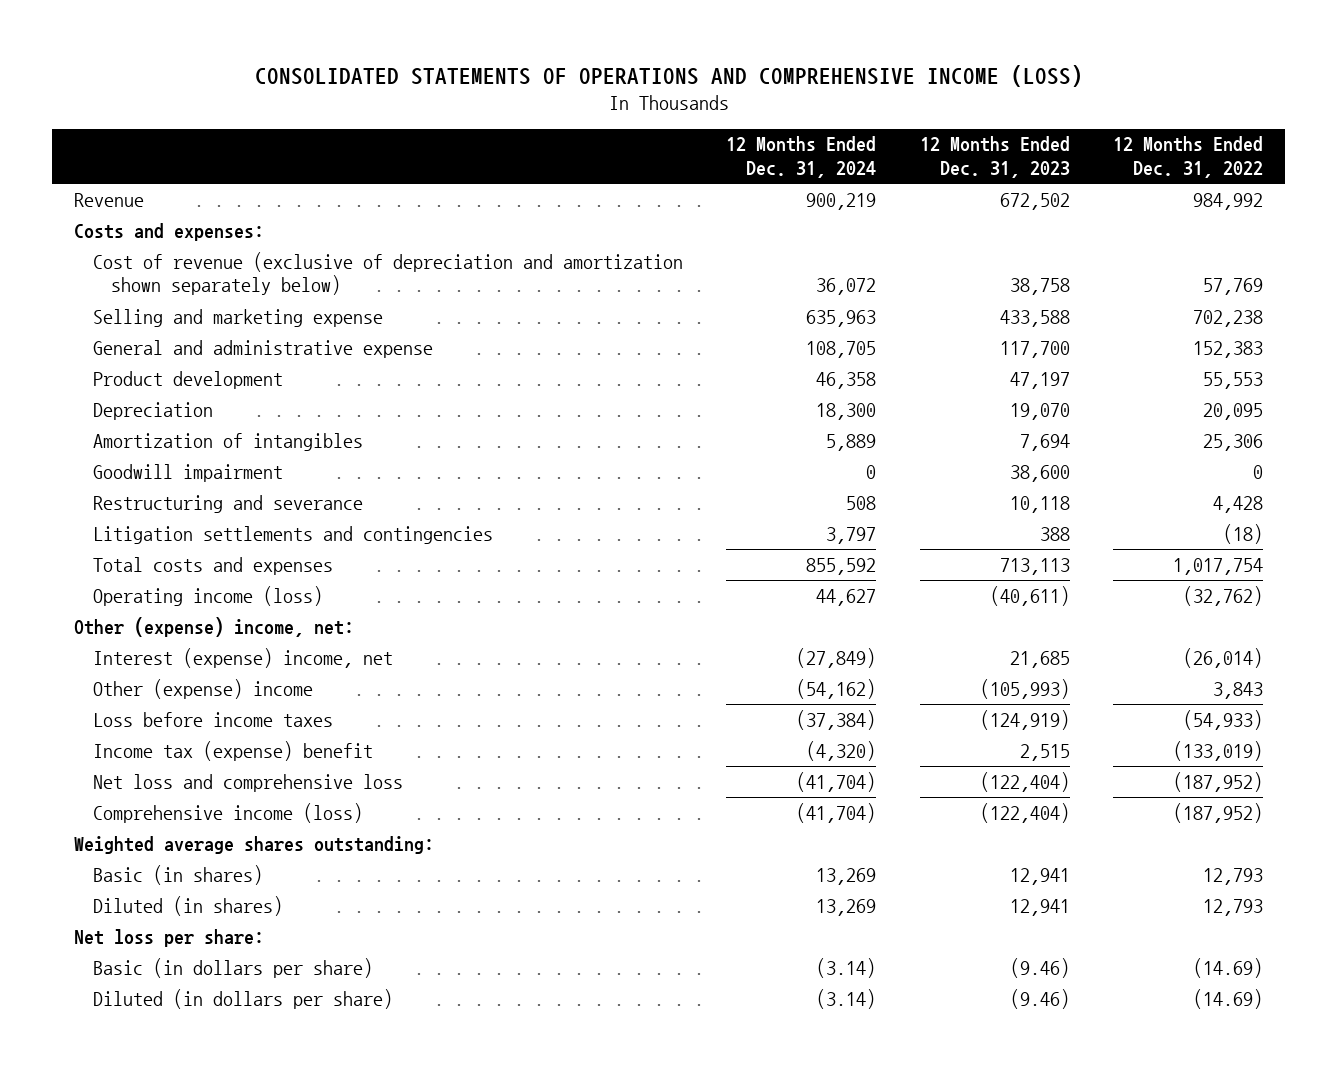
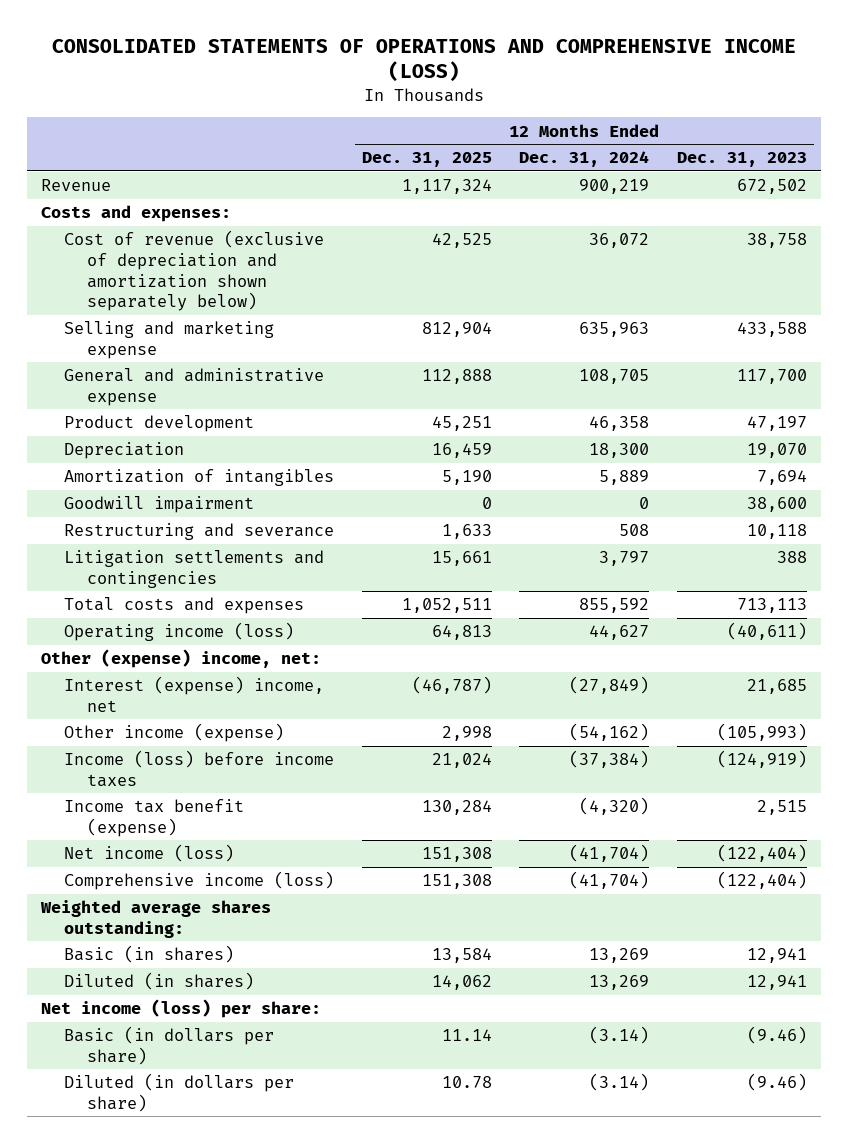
[1113,136,1264,179] 12 Months Ended Dec. 31, 2022 -> none
none -> [361,152,492,168] Dec. 31, 2025
[92,678,313,699] Other (expense) income -> [63,723,284,743] Other income (expense)
[92,711,333,727] Loss before income taxes -> [63,750,334,787] Income (loss) before income taxes
[92,740,373,761] Income tax (expense) benefit -> [63,799,244,837] Income tax benefit (expense)
[92,773,403,792] Net loss and comprehensive loss -> [63,844,234,863] Net income (loss)
[74,928,265,947] Net loss per share: -> [40,999,321,1019] Net income (loss) per share:

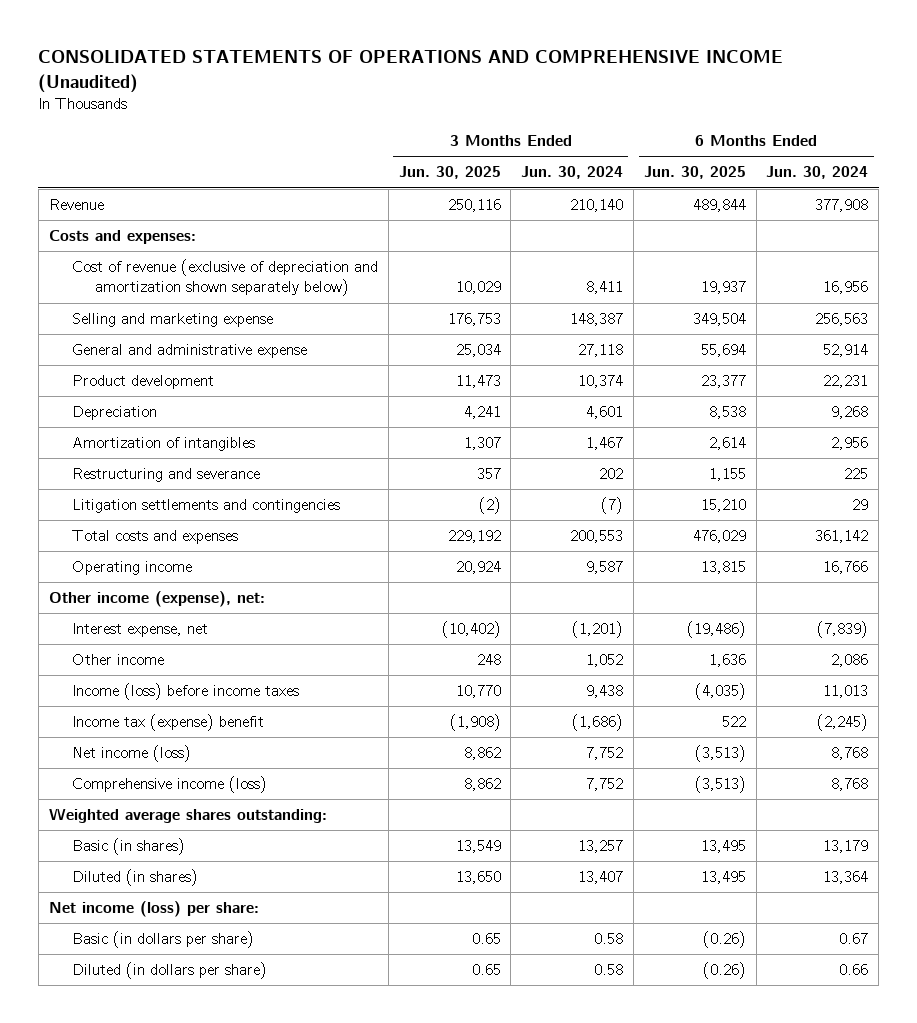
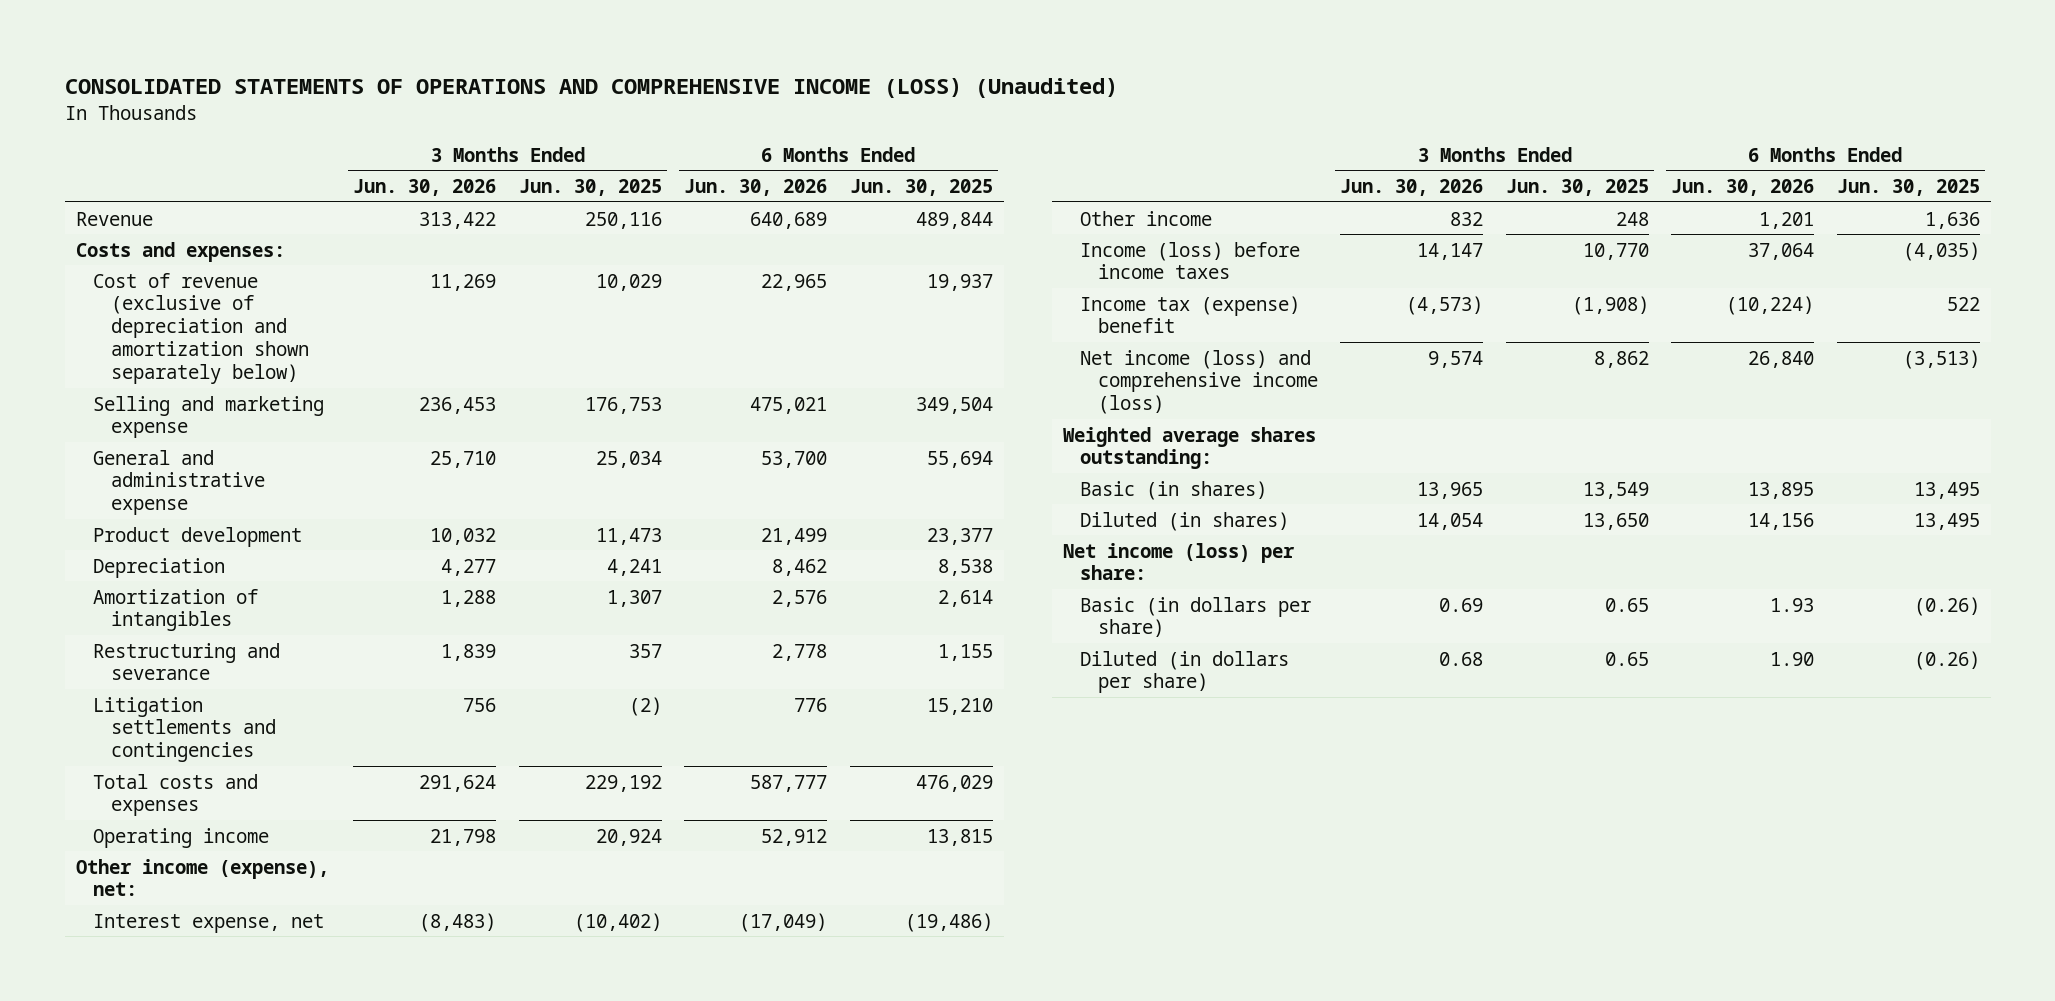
[38,49,784,93] CONSOLIDATED STATEMENTS OF OPERATIONS AND COMPREHENSIVE INCOME (Unaudited) -> [64,78,1118,99] CONSOLIDATED STATEMENTS OF OPERATIONS AND COMPREHENSIVE INCOME (LOSS) (Unaudited)
[521,166,624,180] Jun. 30, 2024 -> none
[766,166,869,180] Jun. 30, 2024 -> none
none -> [353,179,497,197] Jun. 30, 2026
none -> [684,179,828,197] Jun. 30, 2026
[72,776,268,794] Comprehensive income (loss) -> none
[72,745,192,763] Net income (loss) -> [1080,349,1319,415] Net income (loss) and comprehensive income (loss)

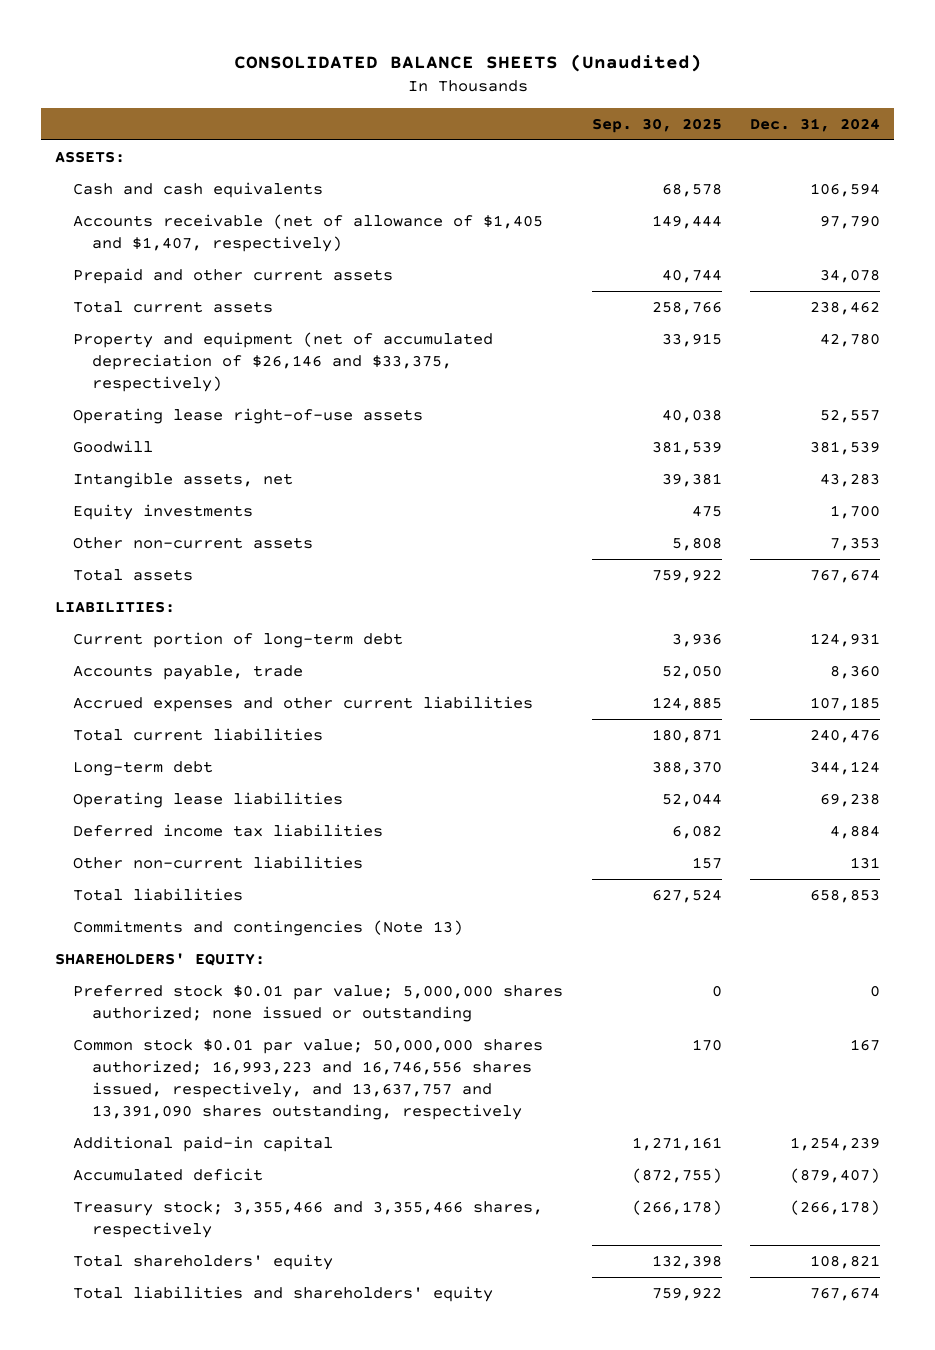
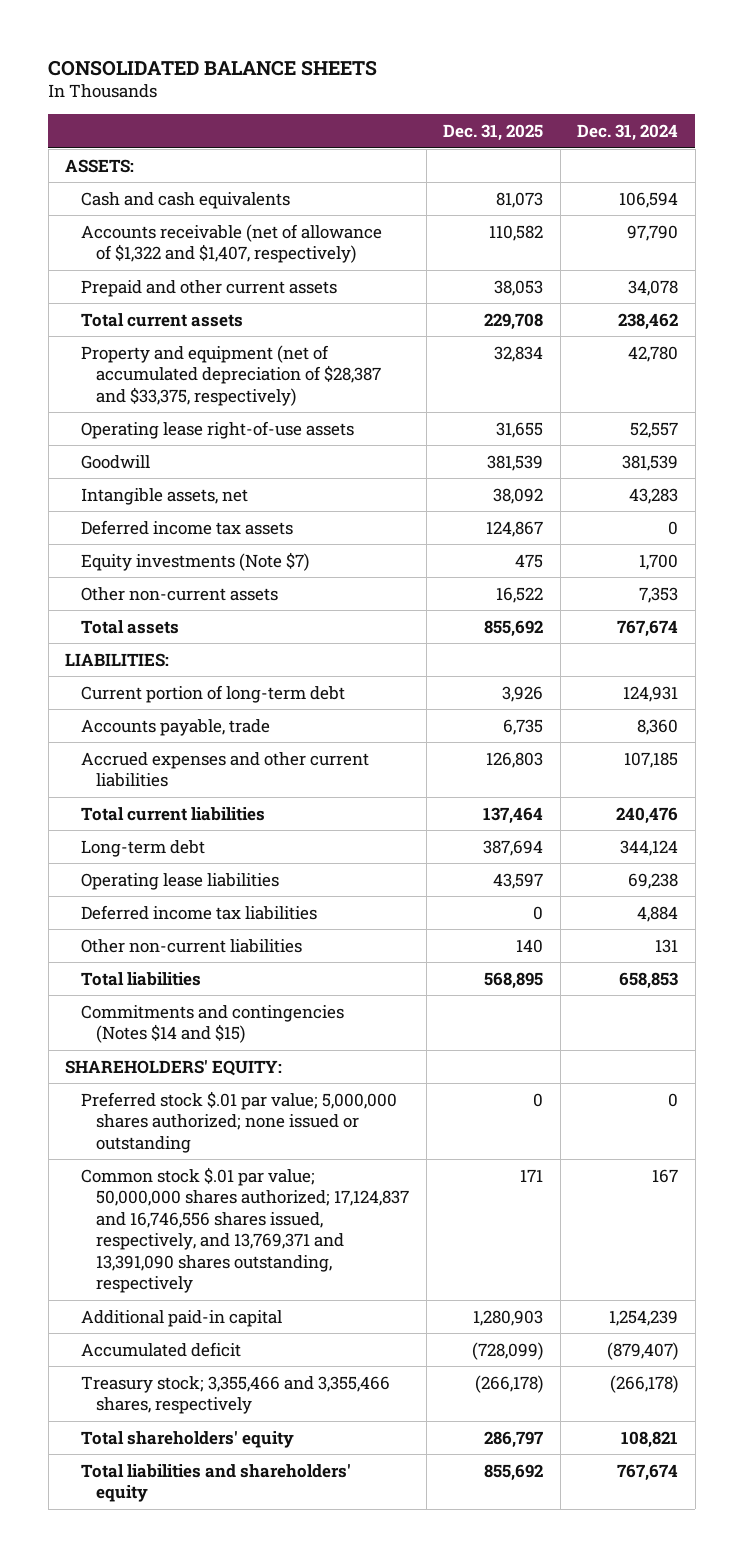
[233,53,702,72] CONSOLIDATED BALANCE SHEETS (Unaudited) -> [48,59,378,76] CONSOLIDATED BALANCE SHEETS
[591,117,722,133] Sep. 30, 2025 -> none
none -> [443,123,544,141] Dec. 31, 2025
[73,214,544,253] Accounts receivable (net of allowance of $1,405 and $1,407, respectively) -> [80,223,382,264] Accounts receivable (net of allowance of $1,322 and $1,407, respectively)
[73,332,494,393] Property and equipment (net of accumulated depreciation of $26,146 and $33,375, respectively) -> [80,344,382,406] Property and equipment (net of accumulated depreciation of $28,387 and $33,375, respectively)
none -> [80,519,293,535] Deferred income tax assets
[73,504,254,521] Equity investments -> [80,551,309,571] Equity investments (Note $7)
[73,920,464,937] Commitments and contingencies (Note 13) -> [80,1004,344,1044] Commitments and contingencies (Notes $14 and $15)
[73,985,564,1023] Preferred stock $0.01 par value; 5,000,000 shares authorized; none issued or outstanding -> [80,1090,397,1153] Preferred stock $.01 par value; 5,000,000 shares authorized; none issued or outstanding
[73,1039,544,1121] Common stock $0.01 par value; 50,000,000 shares authorized; 16,993,223 and 16,746,556 shares issued, respectively, and 13,637,757 and 13,391,090 shares outstanding, respectively -> [80,1166,410,1294] Common stock $.01 par value; 50,000,000 shares authorized; 17,124,837 and 16,746,556 shares issued, respectively, and 13,769,371 and 13,391,090 shares outstanding, respectively

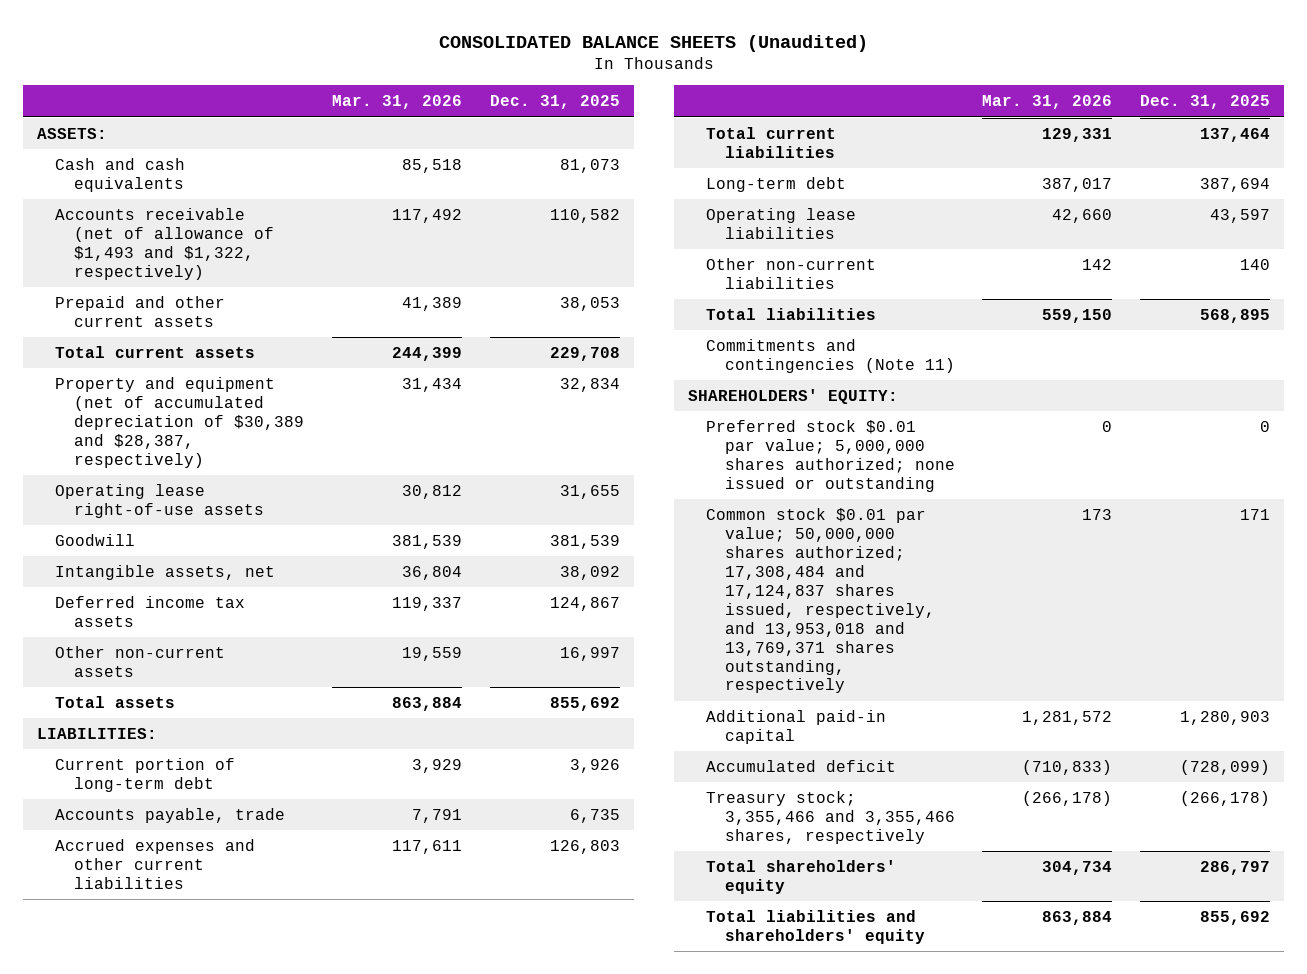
[48,59,378,76] CONSOLIDATED BALANCE SHEETS -> [438,34,868,52] CONSOLIDATED BALANCE SHEETS (Unaudited)
[577,123,679,141] Dec. 31, 2024 -> none
none -> [331,95,462,110] Mar. 31, 2026
[80,223,382,264] Accounts receivable (net of allowance of $1,322 and $1,407, respectively) -> [55,207,274,280] Accounts receivable (net of allowance of $1,493 and $1,322, respectively)
[80,344,382,406] Property and equipment (net of accumulated depreciation of $28,387 and $33,375, respectively) -> [55,376,304,468] Property and equipment (net of accumulated depreciation of $30,389 and $28,387, respectively)
[80,551,309,571] Equity investments (Note $7) -> none
[496,586,544,603] 16,522 -> [559,646,620,661] 16,997
[80,904,317,920] Deferred income tax liabilities -> none
[80,1004,344,1044] Commitments and contingencies (Notes $14 and $15) -> [706,338,955,373] Commitments and contingencies (Note 11)
[80,1090,397,1153] Preferred stock $.01 par value; 5,000,000 shares authorized; none issued or outstanding -> [706,419,955,492] Preferred stock $0.01 par value; 5,000,000 shares authorized; none issued or outstanding
[80,1166,410,1294] Common stock $.01 par value; 50,000,000 shares authorized; 17,124,837 and 16,746,556 shares issued, respectively, and 13,769,371 and 13,391,090 shares outstanding, respectively -> [706,507,935,694] Common stock $0.01 par value; 50,000,000 shares authorized; 17,308,484 and 17,124,837 shares issued, respectively, and 13,953,018 and 13,769,371 shares outstanding, respectively

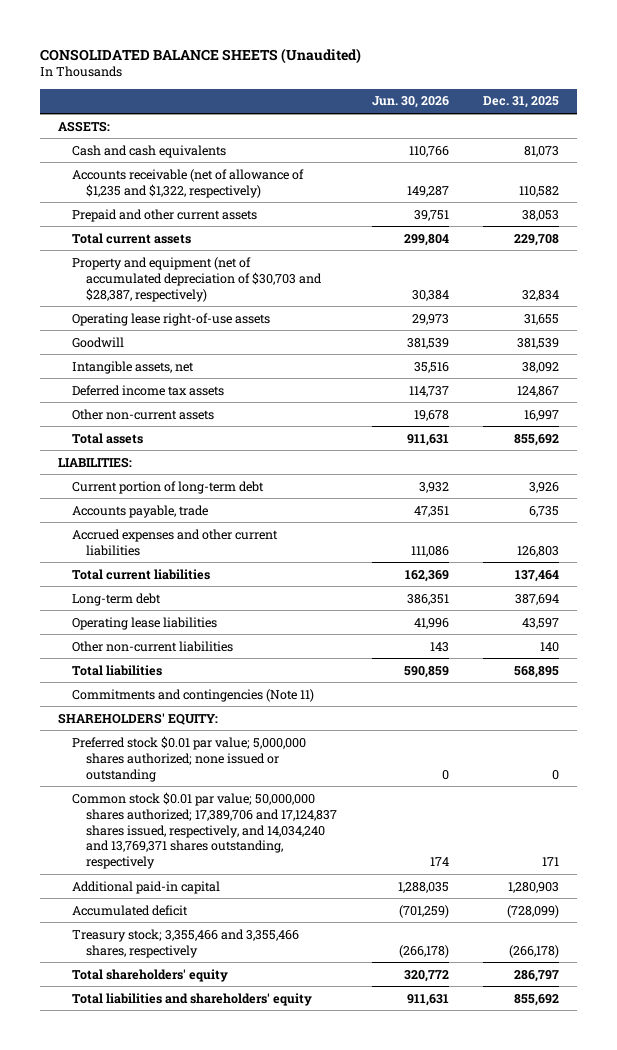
[331,95,462,110] Mar. 31, 2026 -> none
none -> [371,96,449,109] Jun. 30, 2026
[55,207,274,280] Accounts receivable (net of allowance of $1,493 and $1,322, respectively) -> [71,168,304,198] Accounts receivable (net of allowance of $1,235 and $1,322, respectively)
[55,376,304,468] Property and equipment (net of accumulated depreciation of $30,389 and $28,387, respectively) -> [71,256,323,302] Property and equipment (net of accumulated depreciation of $30,703 and $28,387, respectively)
[706,507,935,694] Common stock $0.01 par value; 50,000,000 shares authorized; 17,308,484 and 17,124,837 shares issued, respectively, and 13,953,018 and 13,769,371 shares outstanding, respectively -> [71,791,338,870] Common stock $0.01 par value; 50,000,000 shares authorized; 17,389,706 and 17,124,837 shares issued, respectively, and 14,034,240 and 13,769,371 shares outstanding, respectively

